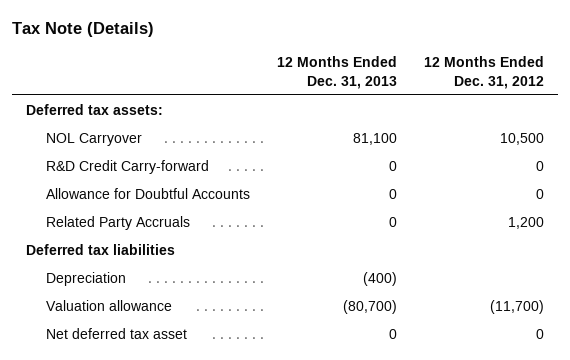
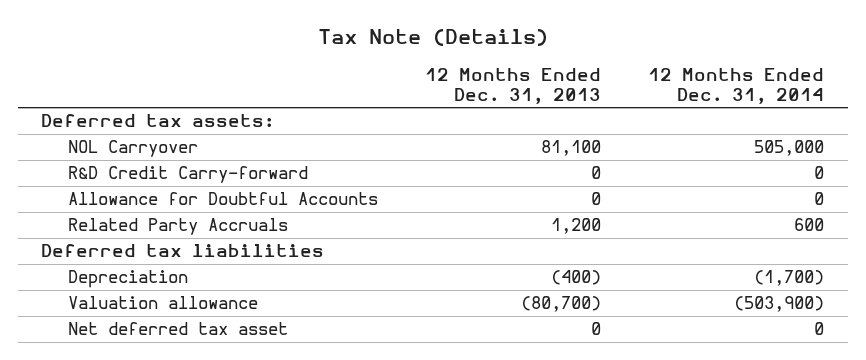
[424,56,545,89] 12 Months Ended Dec. 31, 2012 -> none
none -> [648,67,825,105] 12 Months Ended Dec. 31, 2014
[389,216,398,227] 0 -> [550,218,601,235] 1,200

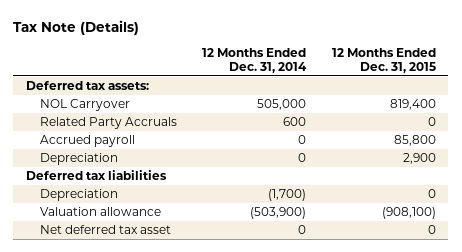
[424,67,601,105] 12 Months Ended Dec. 31, 2013 -> none
none -> [331,47,436,74] 12 Months Ended Dec. 31, 2015
[67,166,308,184] R&D Credit Carry-forward -> none
[67,192,378,206] Allowance for Doubtful Accounts -> none
none -> [39,135,135,148] Accrued payroll
none -> [39,153,118,166] Depreciation

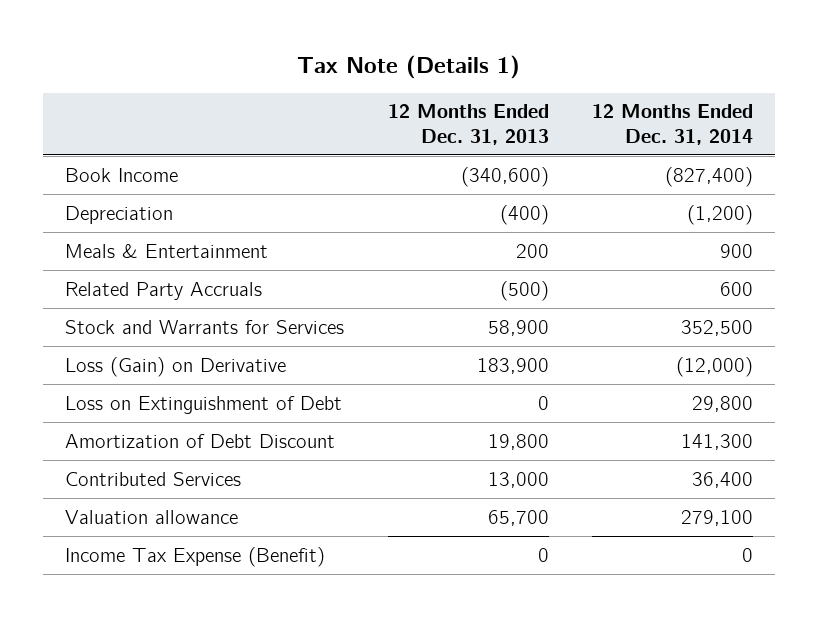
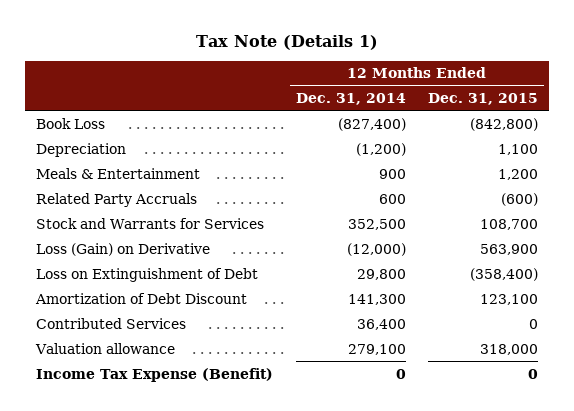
[387,104,549,145] 12 Months Ended Dec. 31, 2013 -> none
none -> [428,93,539,106] Dec. 31, 2015
[65,167,179,182] Book Income -> [36,117,106,129] Book Loss

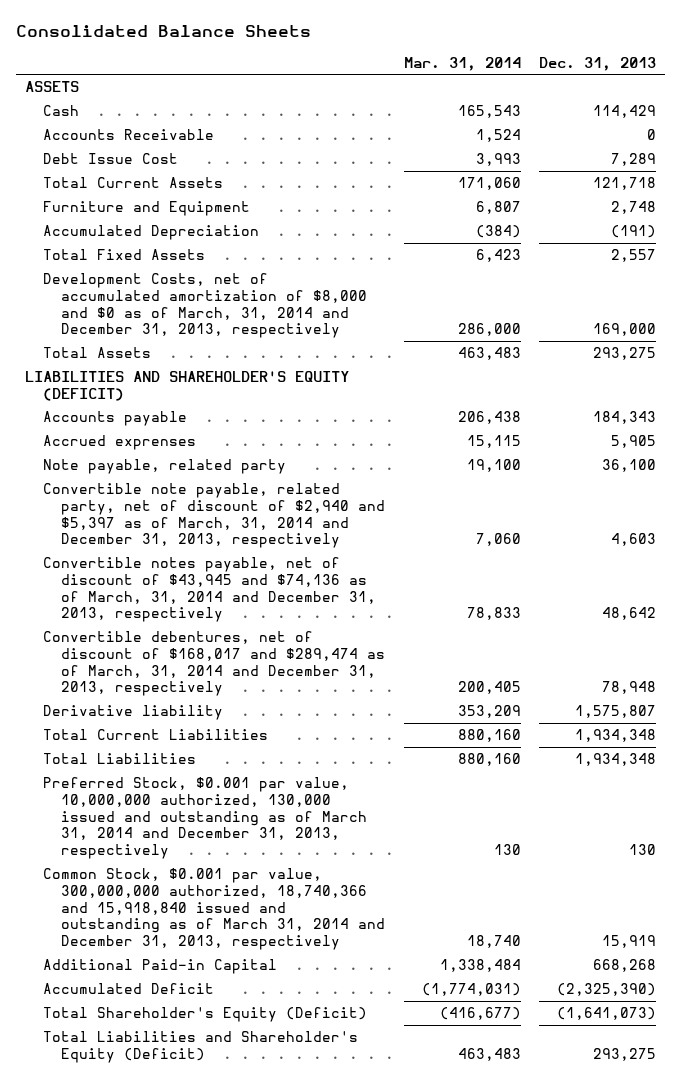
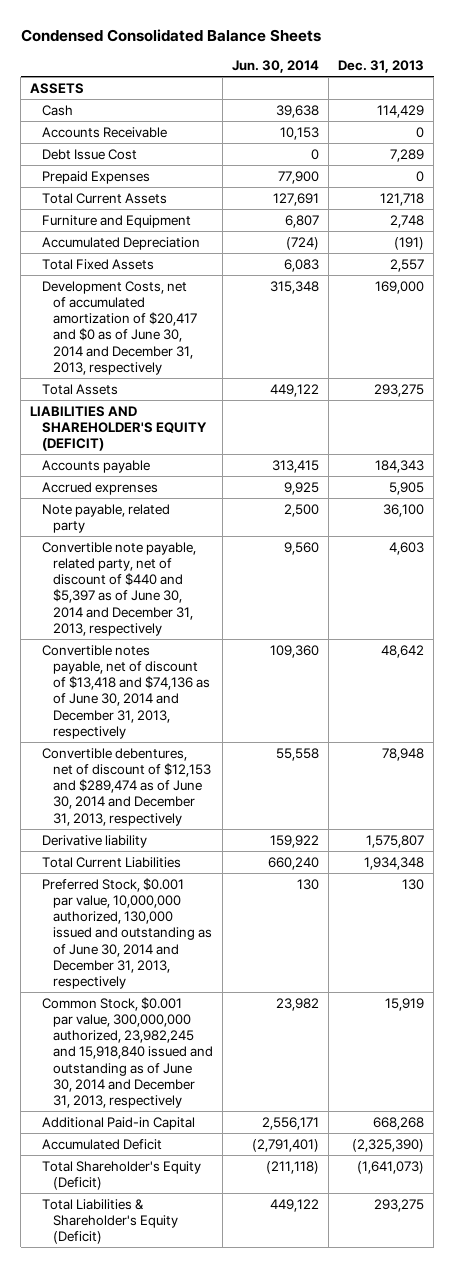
[15,24,311,37] Consolidated Balance Sheets -> [20,29,321,43] Condensed Consolidated Balance Sheets
[403,56,521,71] Mar. 31, 2014 -> none
none -> [232,60,320,74] Jun. 30, 2014
none -> [41,170,150,184] Prepaid Expenses
[42,273,368,339] Development Costs, net of accumulated amortization of $8,000 and $0 as of March, 31, 2014 and December 31, 2013, respectively -> [41,280,197,375] Development Costs, net of accumulated amortization of $20,417 and $0 as of June 30, 2014 and December 31, 2013, respectively
[42,483,386,549] Convertible note payable, related party, net of discount of $2,940 and $5,397 as of March, 31, 2014 and December 31, 2013, respectively -> [41,541,196,636] Convertible note payable, related party, net of discount of $440 and $5,397 as of June 30, 2014 and December 31, 2013, respectively
[42,557,377,623] Convertible notes payable, net of discount of $43,945 and $74,136 as of March, 31, 2014 and December 31, 2013, respectively -> [41,644,210,739] Convertible notes payable, net of discount of $13,418 and $74,136 as of June 30, 2014 and December 31, 2013, respectively
[42,631,386,697] Convertible debentures, net of discount of $168,017 and $289,474 as of March, 31, 2014 and December 31, 2013, respectively -> [41,747,211,826] Convertible debentures, net of discount of $12,153 and $289,474 as of June 30, 2014 and December 31, 2013, respectively
[42,753,196,765] Total Liabilities -> none
[42,777,368,860] Preferred Stock, $0.001 par value, 10,000,000 authorized, 130,000 issued and outstanding as of March 31, 2014 and December 31, 2013, respectively -> [41,877,212,990] Preferred Stock, $0.001 par value, 10,000,000 authorized, 130,000 issued and outstanding as of June 30, 2014 and December 31, 2013, respectively
[42,868,386,951] Common Stock, $0.001 par value, 300,000,000 authorized, 18,740,366 and 15,918,840 issued and outstanding as of March 31, 2014 and December 31, 2013, respectively -> [41,996,213,1109] Common Stock, $0.001 par value, 300,000,000 authorized, 23,982,245 and 15,918,840 issued and outstanding as of June 30, 2014 and December 31, 2013, respectively
[42,1031,358,1063] Total Liabilities and Shareholder's Equity (Deficit) -> [41,1198,178,1245] Total Liabilities & Shareholder's Equity (Deficit)

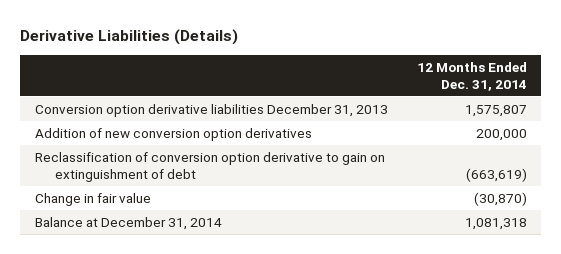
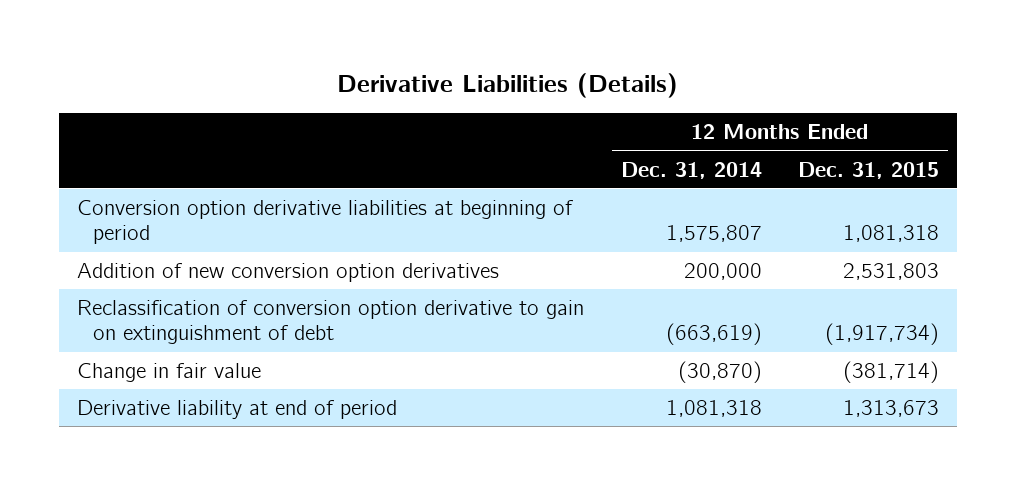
none -> [798,161,940,179] Dec. 31, 2015
[34,103,388,117] Conversion option derivative liabilities December 31, 2013 -> [77,199,574,245] Conversion option derivative liabilities at beginning of period
[34,216,222,230] Balance at December 31, 2014 -> [77,399,398,419] Derivative liability at end of period

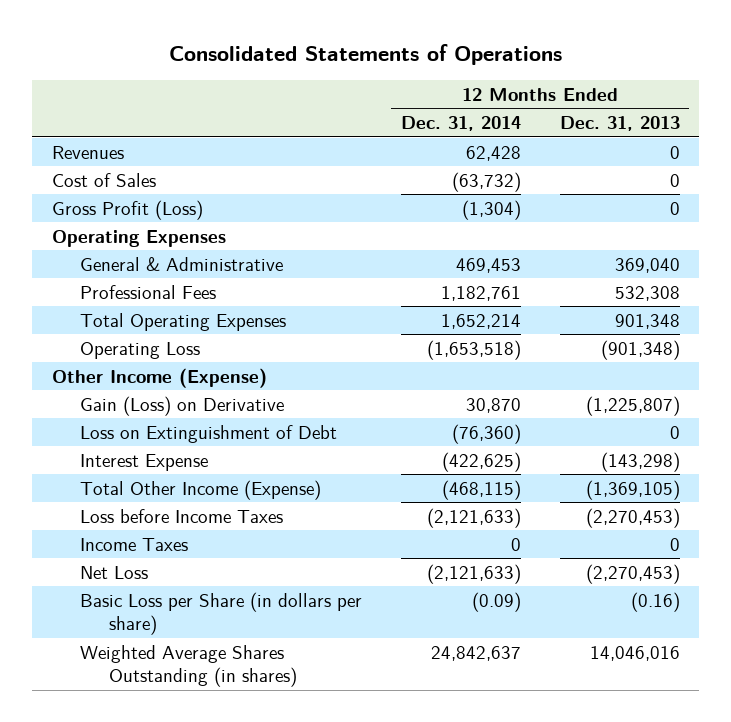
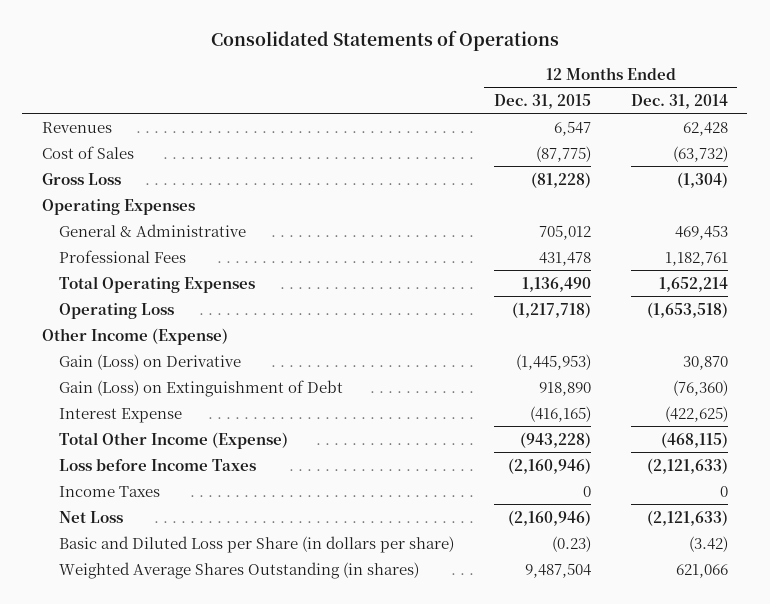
[559,116,680,132] Dec. 31, 2013 -> none
none -> [494,93,592,109] Dec. 31, 2015
[51,199,203,220] Gross Profit (Loss) -> [42,172,122,185] Gross Loss
[80,424,338,443] Loss on Extinguishment of Debt -> [59,379,344,397] Gain (Loss) on Extinguishment of Debt
[80,591,363,636] Basic Loss per Share (in dollars per share) -> [59,535,455,553] Basic and Diluted Loss per Share (in dollars per share)
[471,591,521,612] (0.09) -> [688,535,728,552] (3.42)
[430,645,521,661] 24,842,637 -> [675,563,728,578] 621,066

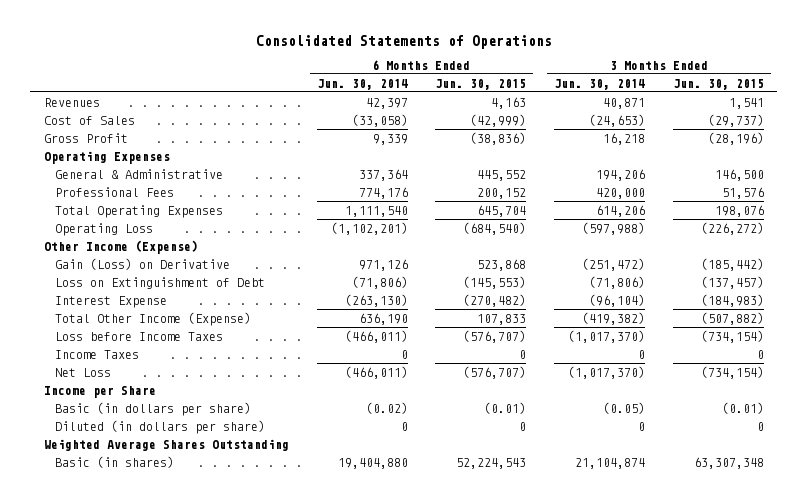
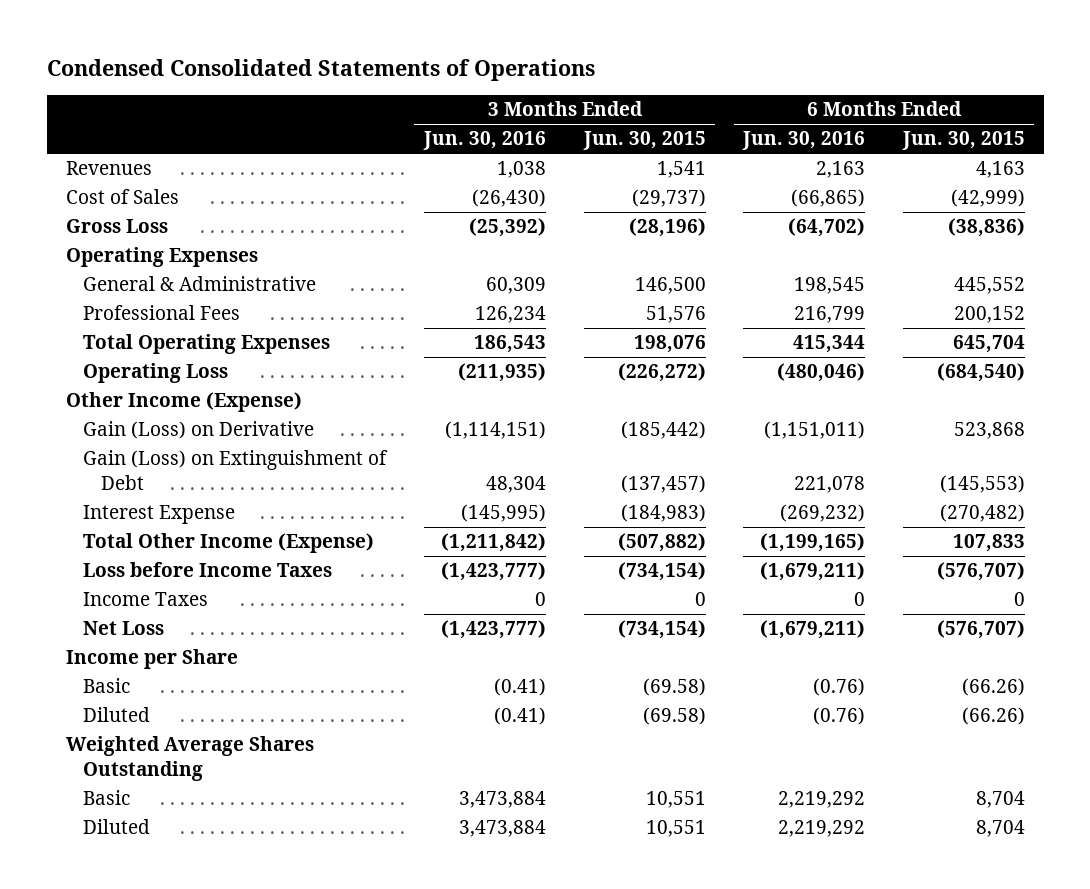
[255,34,552,49] Consolidated Statements of Operations -> [46,59,595,82] Condensed Consolidated Statements of Operations
[316,78,408,90] Jun. 30, 2014 -> none
[553,78,645,90] Jun. 30, 2014 -> none
none -> [422,131,546,151] Jun. 30, 2016
none -> [742,131,866,151] Jun. 30, 2016
[43,132,128,143] Gross Profit -> [65,219,168,234] Gross Loss
[54,276,265,289] Loss on Extinguishment of Debt -> [83,450,389,490] Gain (Loss) on Extinguishment of Debt
[54,401,251,416] Basic (in dollars per share) -> [83,678,131,694] Basic
[484,401,527,414] (0.01) -> [961,678,1025,697] (66.26)
[721,401,764,414] (0.01) -> [642,678,706,697] (69.58)
[54,419,265,434] Diluted (in dollars per share) -> [83,707,151,723] Diluted
[519,421,527,431] 0 -> [961,707,1025,726] (66.26)
[756,421,764,431] 0 -> [642,707,706,726] (69.58)
[54,455,174,468] Basic (in shares) -> [83,790,131,806] Basic
[456,457,527,469] 52,224,543 -> [975,791,1025,809] 8,704
[693,456,764,469] 63,307,348 -> [645,791,706,809] 10,551
none -> [83,819,151,835] Diluted

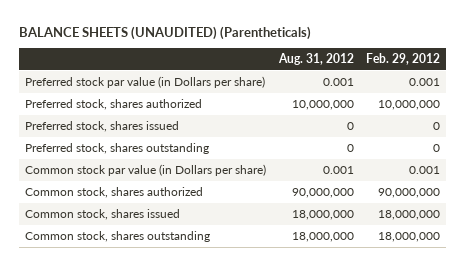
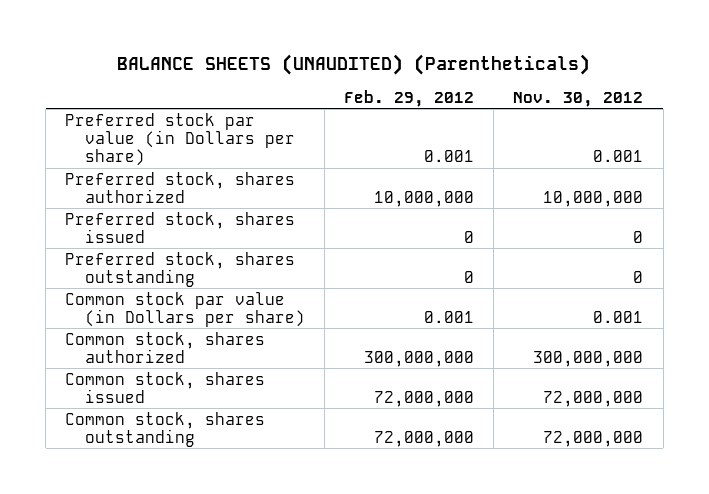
[277,53,354,66] Aug. 31, 2012 -> none
none -> [513,91,644,107] Nov. 30, 2012
[377,187,440,198] 90,000,000 -> [364,350,475,367] 300,000,000
[377,209,440,220] 18,000,000 -> [374,390,475,407] 72,000,000
[377,231,440,242] 18,000,000 -> [374,430,475,447] 72,000,000

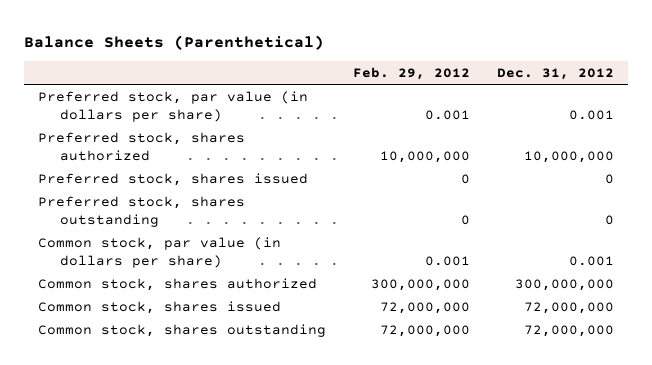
[117,54,591,76] BALANCE SHEETS (UNAUDITED) (Parentheticals) -> [23,34,324,50] Balance Sheets (Parenthetical)
[513,91,644,107] Nov. 30, 2012 -> none
none -> [496,67,614,80] Dec. 31, 2012
[65,112,296,166] Preferred stock par value (in Dollars per share) -> [37,90,308,122] Preferred stock, par value (in dollars per share)
[65,291,306,327] Common stock par value (in Dollars per share) -> [37,236,281,268] Common stock, par value (in dollars per share)

